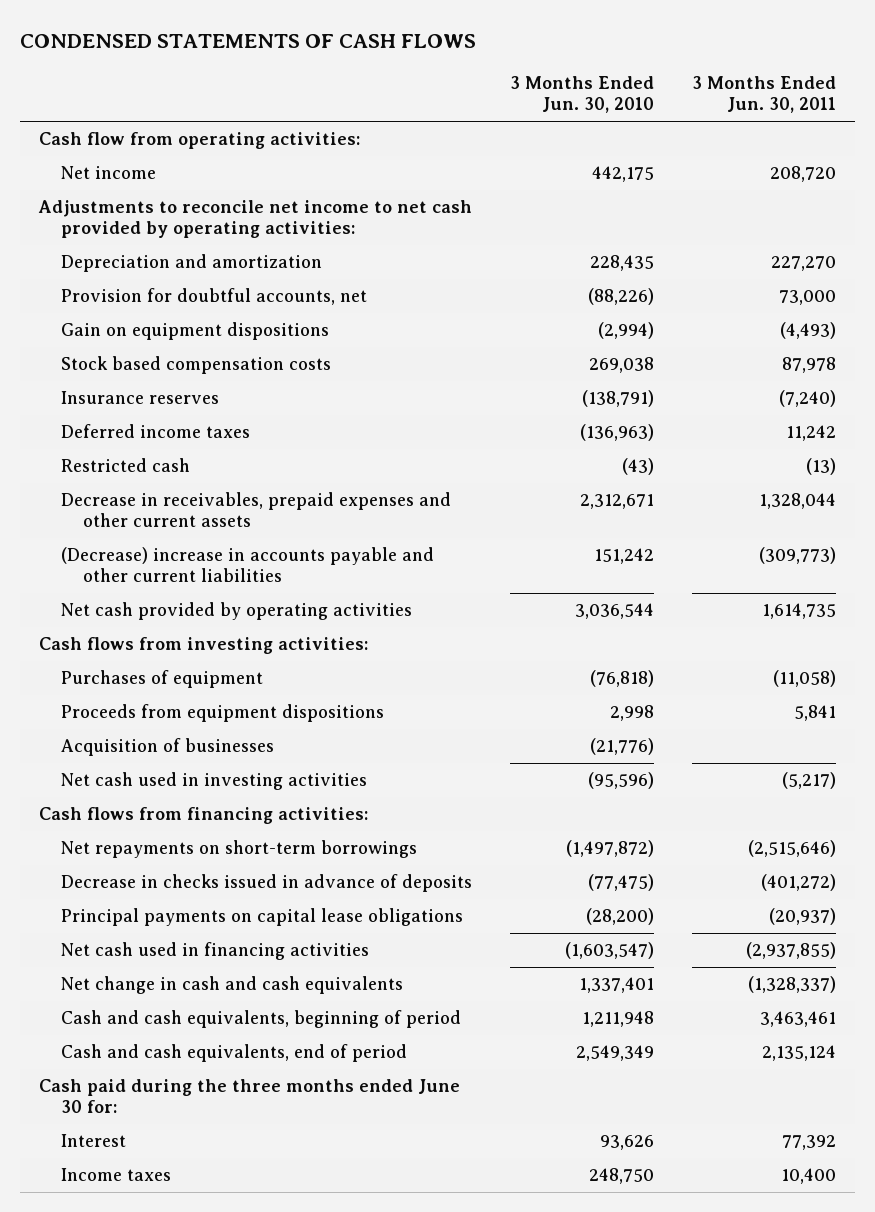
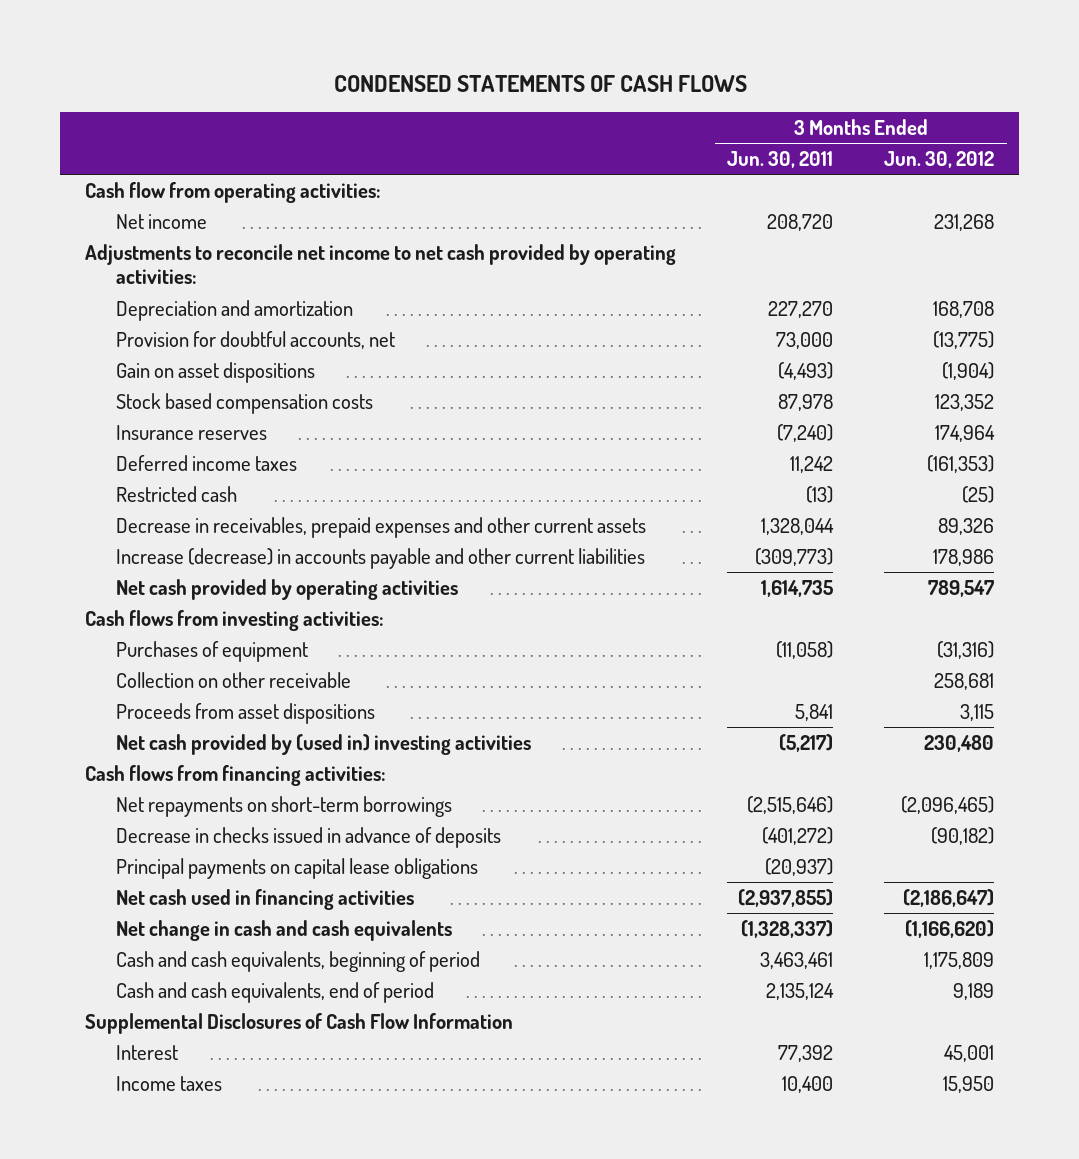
[510,76,655,114] 3 Months Ended Jun. 30, 2010 -> none
none -> [884,151,995,169] Jun. 30, 2012
[60,322,329,341] Gain on equipment dispositions -> [115,362,315,384] Gain on asset dispositions
[60,547,434,583] (Decrease) increase in accounts payable and other current liabilities -> [115,548,645,570] Increase (decrease) in accounts payable and other current liabilities
[60,738,274,757] Acquisition of businesses -> none
none -> [115,672,351,689] Collection on other receivable
[60,704,384,723] Proceeds from equipment dispositions -> [115,703,375,725] Proceeds from asset dispositions
[60,772,367,791] Net cash used in investing activities -> [115,734,531,756] Net cash provided by (used in) investing activities
[38,1079,460,1114] Cash paid during the three months ended June 30 for: -> none
none -> [85,1013,514,1035] Supplemental Disclosures of Cash Flow Information

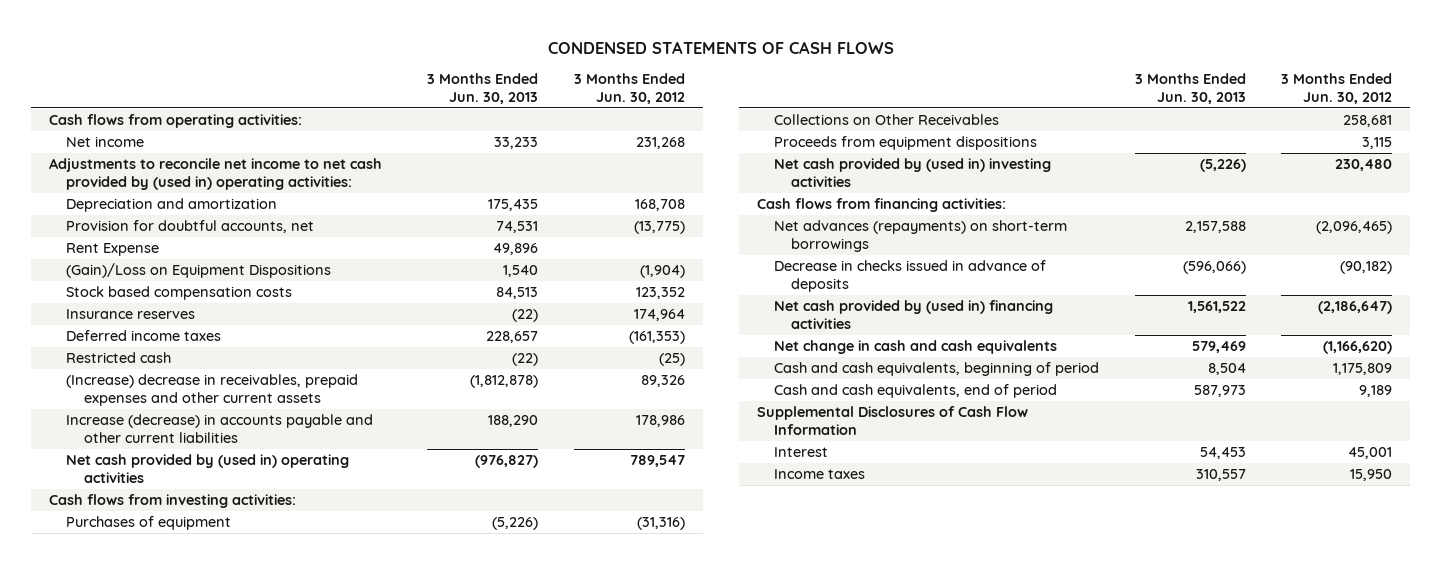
[727,151,834,169] Jun. 30, 2011 -> none
none -> [427,73,539,104] 3 Months Ended Jun. 30, 2013
[85,182,382,204] Cash flow from operating activities: -> [48,114,302,129] Cash flows from operating activities:
[85,244,677,285] Adjustments to reconcile net income to net cash provided by operating activities: -> [48,158,382,190] Adjustments to reconcile net income to net cash provided by (used in) operating activities:
none -> [66,243,160,257] Rent Expense
[115,362,315,384] Gain on asset dispositions -> [66,263,332,279] (Gain)/Loss on Equipment Dispositions
[115,517,646,539] Decrease in receivables, prepaid expenses and other current assets -> [66,374,359,406] (Increase) decrease in receivables, prepaid expenses and other current assets
[115,579,458,601] Net cash provided by operating activities -> [66,454,350,483] Net cash provided by (used in) operating activities
[115,672,351,689] Collection on other receivable -> [774,114,1000,126] Collections on Other Receivables
[115,703,375,725] Proceeds from asset dispositions -> [774,136,1038,151] Proceeds from equipment dispositions
[115,796,452,818] Net repayments on short-term borrowings -> [774,220,1068,252] Net advances (repayments) on short-term borrowings
[115,858,478,880] Principal payments on capital lease obligations -> none
[115,889,414,911] Net cash used in financing activities -> [774,300,1054,329] Net cash provided by (used in) financing activities

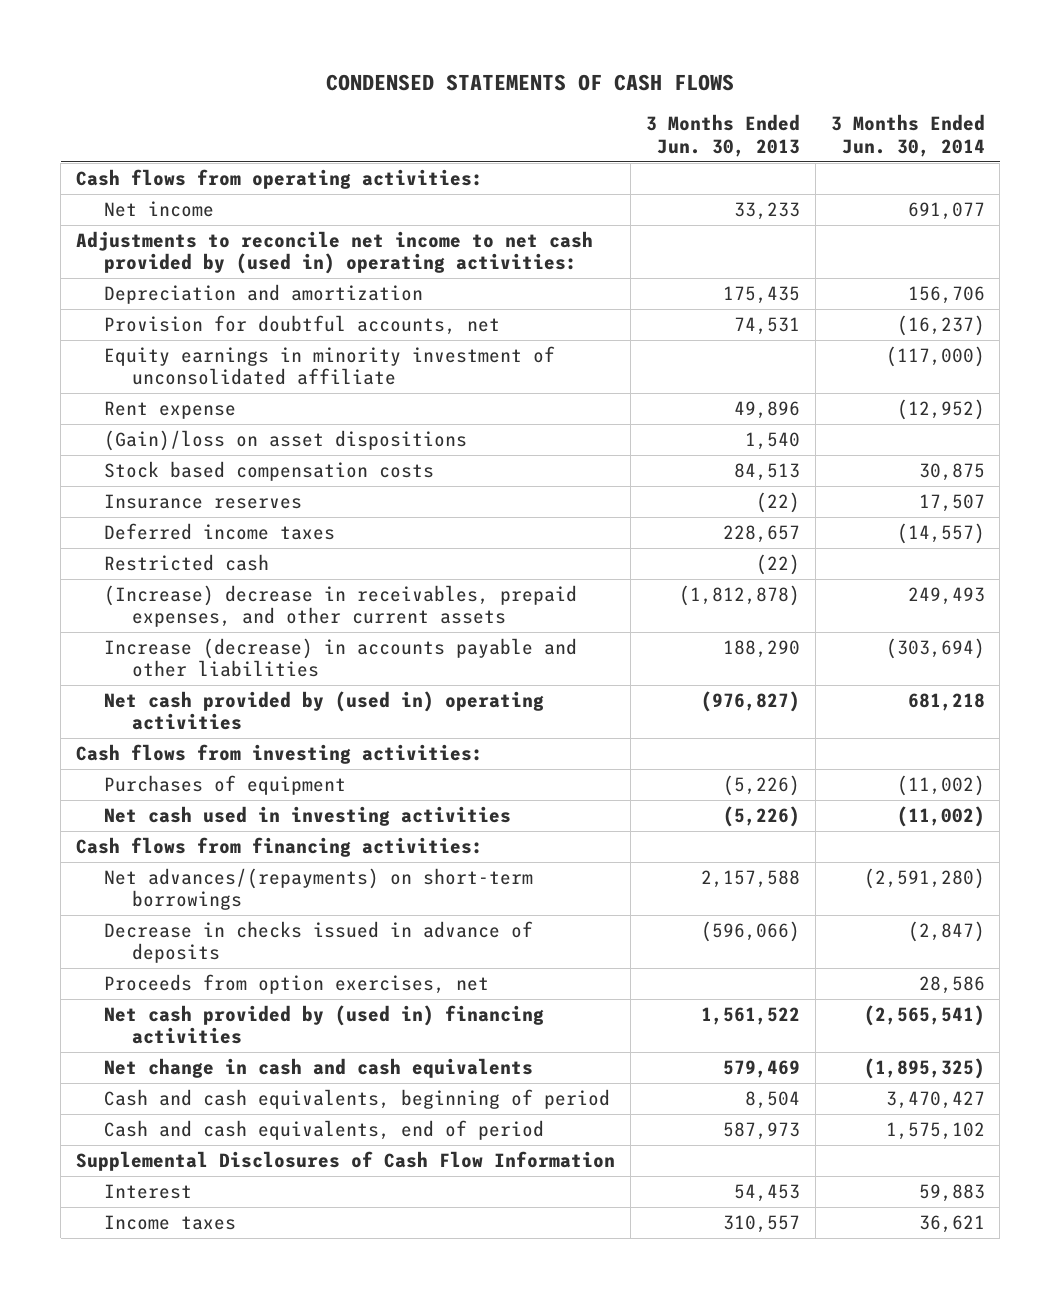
[573,73,685,104] 3 Months Ended Jun. 30, 2012 -> none
none -> [830,114,985,157] 3 Months Ended Jun. 30, 2014
none -> [103,345,555,386] Equity earnings in minority investment of unconsolidated affiliate
[66,243,160,257] Rent Expense -> [103,400,236,419] Rent expense
[66,263,332,279] (Gain)/Loss on Equipment Dispositions -> [103,429,467,451] (Gain)/loss on asset dispositions
[66,374,359,406] (Increase) decrease in receivables, prepaid expenses and other current assets -> [103,584,577,628] (Increase) decrease in receivables, prepaid expenses, and other current assets
[66,414,374,443] Increase (decrease) in accounts payable and other current liabilities -> [103,637,577,678] Increase (decrease) in accounts payable and other liabilities
[774,114,1000,126] Collections on Other Receivables -> none
[774,136,1038,151] Proceeds from equipment dispositions -> none
[774,158,1052,187] Net cash provided by (used in) investing activities -> [103,805,511,826] Net cash used in investing activities
[774,220,1068,252] Net advances (repayments) on short-term borrowings -> [103,867,533,911] Net advances/(repayments) on short-term borrowings
none -> [103,973,489,994] Proceeds from option exercises, net

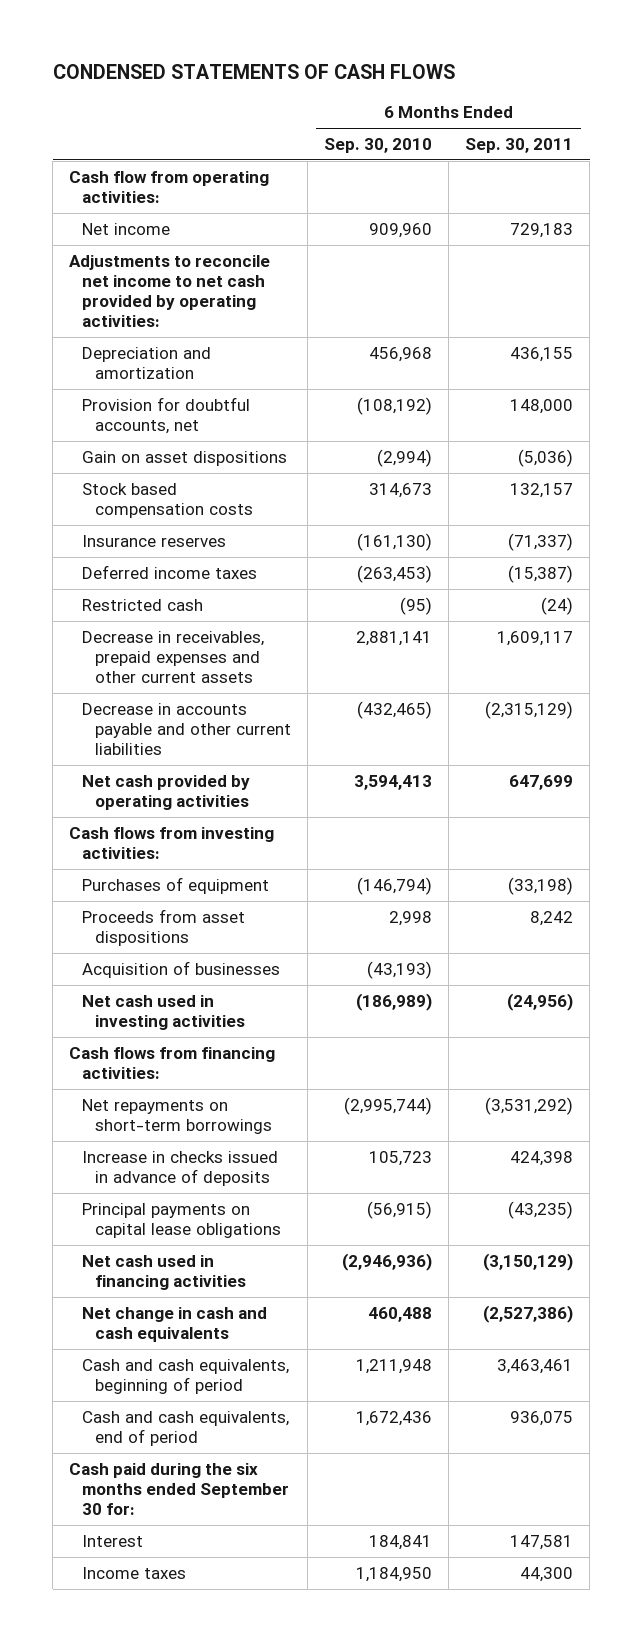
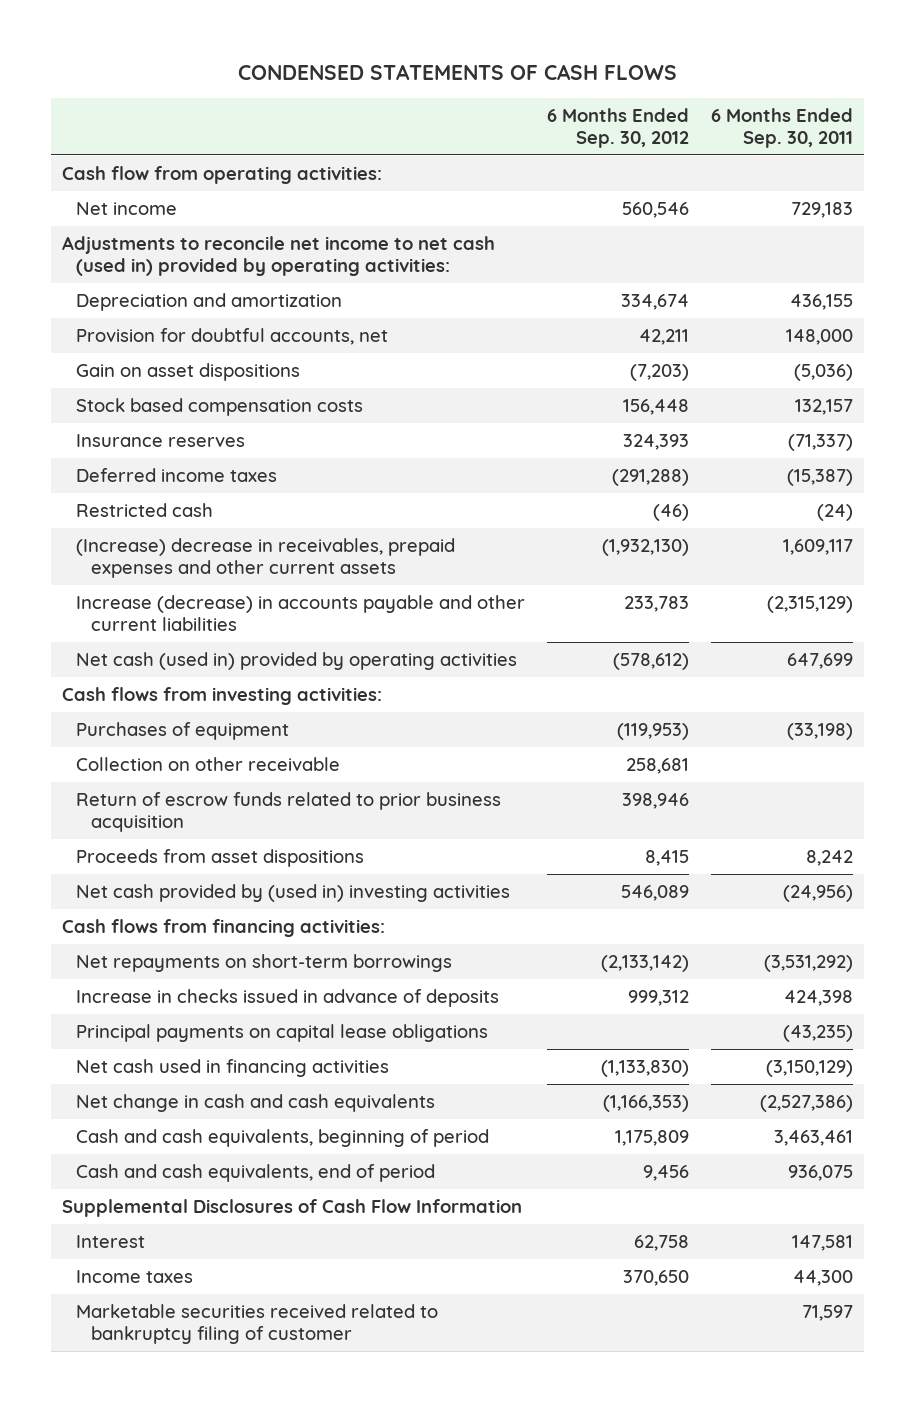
[324,138,433,154] Sep. 30, 2010 -> none
none -> [547,107,690,148] 6 Months Ended Sep. 30, 2012
[68,254,270,328] Adjustments to reconcile net income to net cash provided by operating activities: -> [62,236,496,276] Adjustments to reconcile net income to net cash (used in) provided by operating activities:
[82,630,265,684] Decrease in receivables, prepaid expenses and other current assets -> [76,538,456,578] (Increase) decrease in receivables, prepaid expenses and other current assets
[82,702,292,756] Decrease in accounts payable and other current liabilities -> [76,595,526,631] Increase (decrease) in accounts payable and other current liabilities
[82,774,251,811] Net cash provided by operating activities -> [76,652,518,671] Net cash (used in) provided by operating activities
none -> [76,757,341,772] Collection on other receivable
none -> [76,792,502,832] Return of escrow funds related to prior business acquisition
[82,960,281,978] Acquisition of businesses -> none
[82,994,246,1031] Net cash used in investing activities -> [76,884,511,903] Net cash provided by (used in) investing activities
[68,1462,290,1516] Cash paid during the six months ended September 30 for: -> none
none -> [62,1199,523,1218] Supplemental Disclosures of Cash Flow Information
none -> [76,1304,439,1344] Marketable securities received related to bankruptcy filing of customer

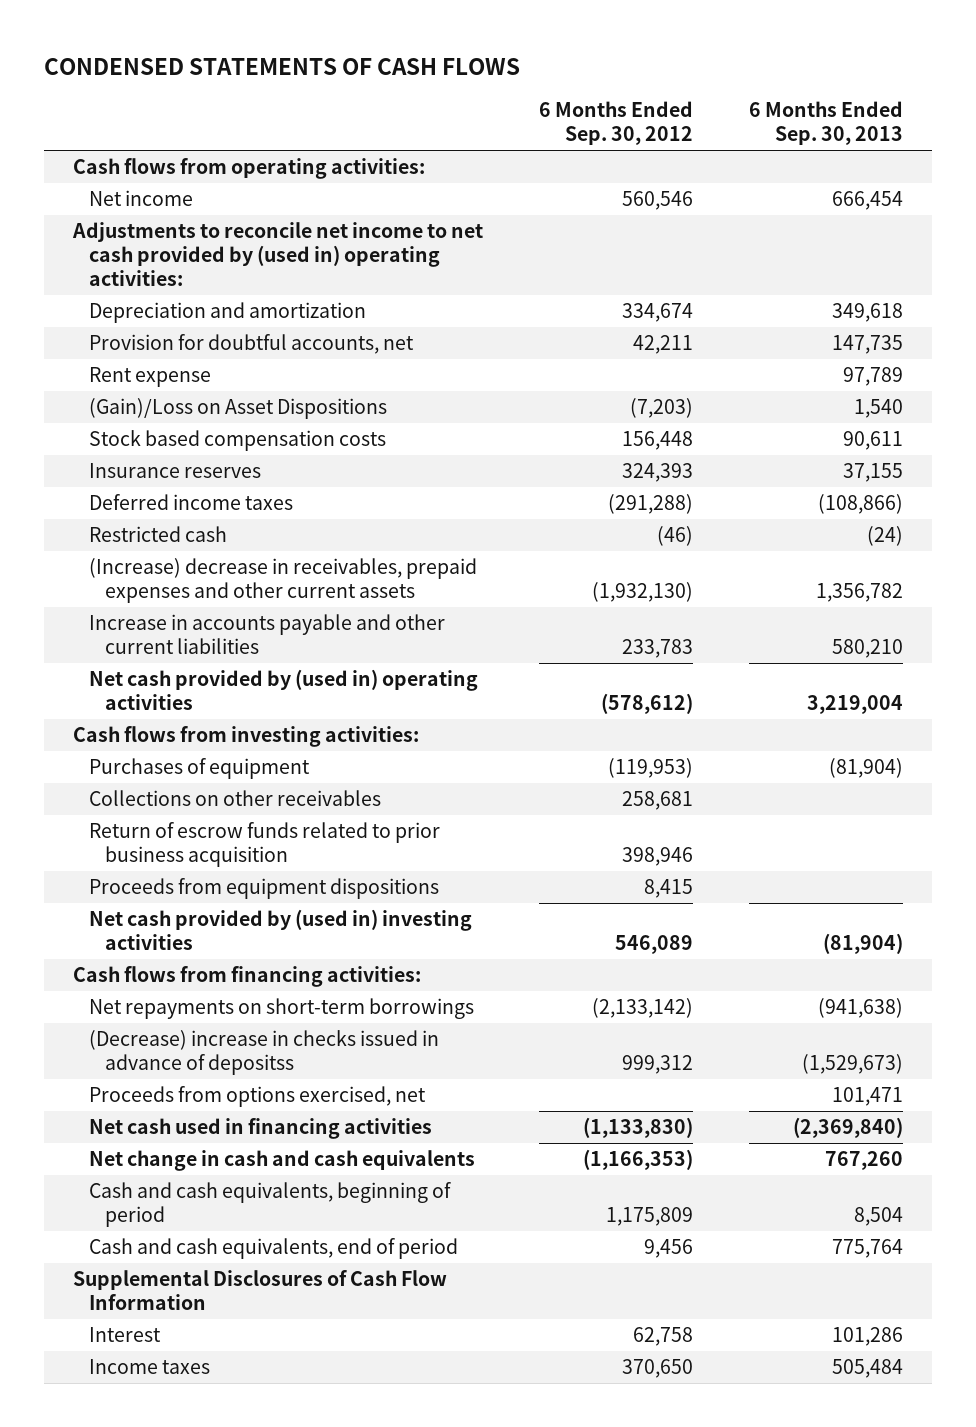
[711,107,854,148] 6 Months Ended Sep. 30, 2011 -> none
none -> [749,101,904,146] 6 Months Ended Sep. 30, 2013
[62,166,383,185] Cash flow from operating activities: -> [72,158,425,180] Cash flows from operating activities:
[62,236,496,276] Adjustments to reconcile net income to net cash (used in) provided by operating activities: -> [71,222,483,287] Adjustments to reconcile net income to net cash provided by (used in) operating activities:
none -> [88,367,211,388] Rent expense
[76,363,301,382] Gain on asset dispositions -> [88,398,387,420] (Gain)/Loss on Asset Dispositions
[76,595,526,631] Increase (decrease) in accounts payable and other current liabilities -> [88,614,445,655] Increase in accounts payable and other current liabilities
[76,652,518,671] Net cash (used in) provided by operating activities -> [88,669,478,711] Net cash provided by (used in) operating activities
[76,757,341,772] Collection on other receivable -> [88,790,381,807] Collections on other receivables
[76,849,365,868] Proceeds from asset dispositions -> [88,878,439,900] Proceeds from equipment dispositions
[76,1024,489,1043] Principal payments on capital lease obligations -> none
[76,989,500,1008] Increase in checks issued in advance of deposits -> [88,1030,439,1076] (Decrease) increase in checks issued in advance of depositss
none -> [88,1086,426,1108] Proceeds from options exercised, net
[76,1304,439,1344] Marketable securities received related to bankruptcy filing of customer -> none

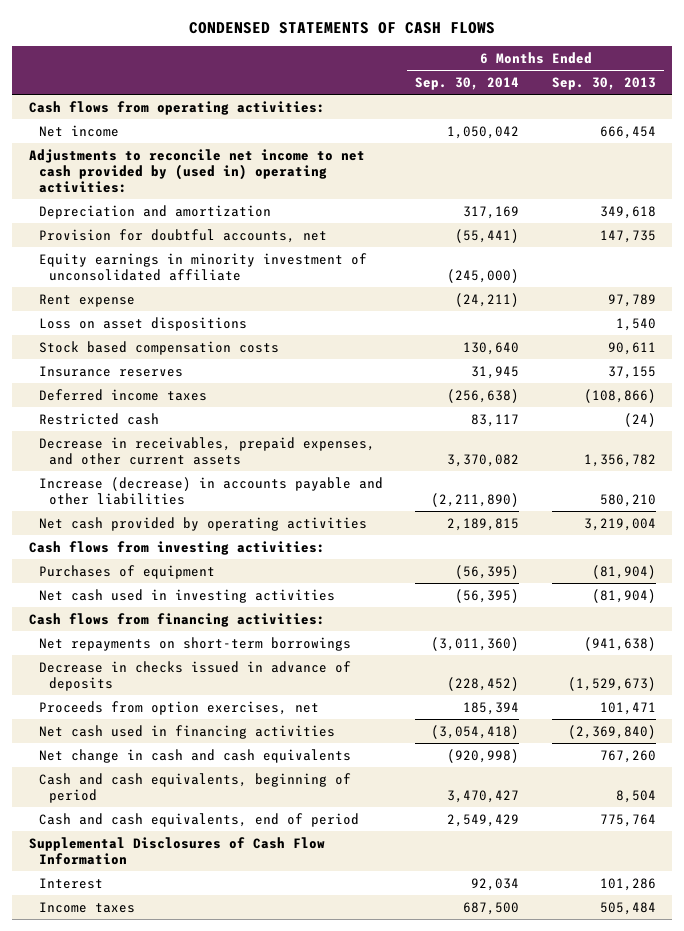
[538,101,693,146] 6 Months Ended Sep. 30, 2012 -> none
none -> [415,76,520,90] Sep. 30, 2014
none -> [38,252,367,281] Equity earnings in minority investment of unconsolidated affiliate
[88,398,387,420] (Gain)/Loss on Asset Dispositions -> [38,316,247,331] Loss on asset dispositions
[88,558,477,604] (Increase) decrease in receivables, prepaid expenses and other current assets -> [38,436,375,465] Decrease in receivables, prepaid expenses, and other current assets
[88,614,445,655] Increase in accounts payable and other current liabilities -> [38,476,383,505] Increase (decrease) in accounts payable and other liabilities
[88,669,478,711] Net cash provided by (used in) operating activities -> [38,516,367,531] Net cash provided by operating activities
[88,790,381,807] Collections on other receivables -> none
[88,822,440,868] Return of escrow funds related to prior business acquisition -> none
[88,878,439,900] Proceeds from equipment dispositions -> none
[88,909,472,951] Net cash provided by (used in) investing activities -> [38,588,335,603] Net cash used in investing activities
[88,1030,439,1076] (Decrease) increase in checks issued in advance of depositss -> [38,660,351,691] Decrease in checks issued in advance of deposits
[88,1086,426,1108] Proceeds from options exercised, net -> [38,700,319,715] Proceeds from option exercises, net

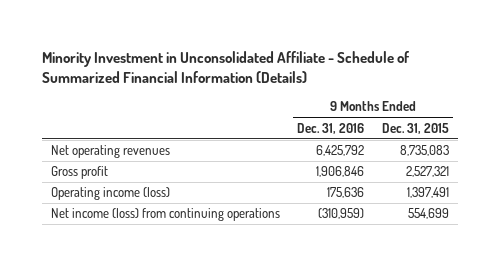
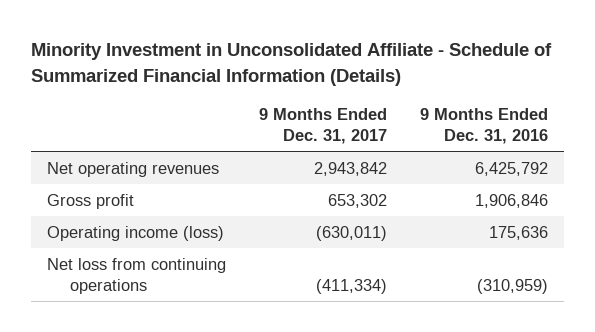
[381,122,449,134] Dec. 31, 2015 -> none
none -> [259,107,388,144] 9 Months Ended Dec. 31, 2017
[50,208,280,222] Net income (loss) from continuing operations -> [47,257,227,294] Net loss from continuing operations

